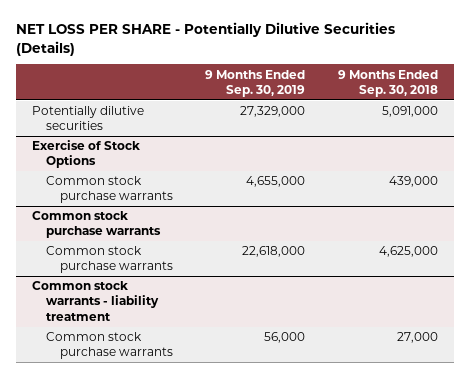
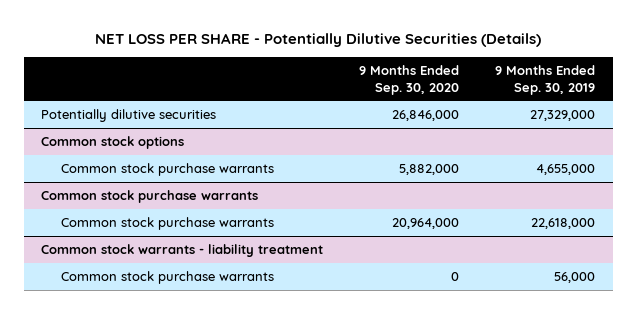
[337,69,438,97] 9 Months Ended Sep. 30, 2018 -> none
none -> [359,65,460,95] 9 Months Ended Sep. 30, 2020
[32,140,141,169] Exercise of Stock Options -> [41,136,185,150] Common stock options

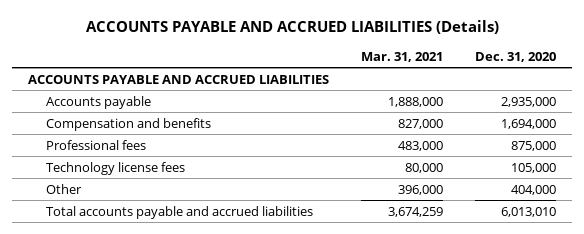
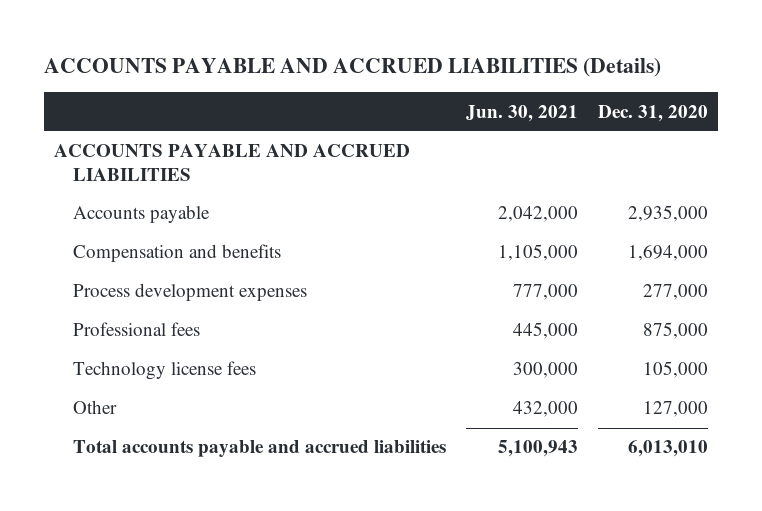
[360,51,443,62] Mar. 31, 2021 -> none
none -> [466,104,579,122] Jun. 30, 2021
none -> [73,283,308,302] Process development expenses
[510,184,556,195] 404,000 -> [643,401,709,418] 127,000

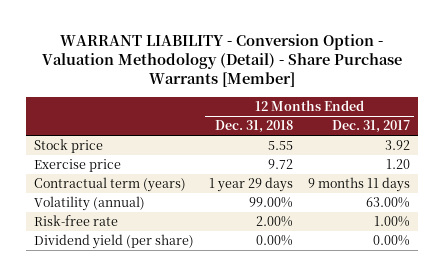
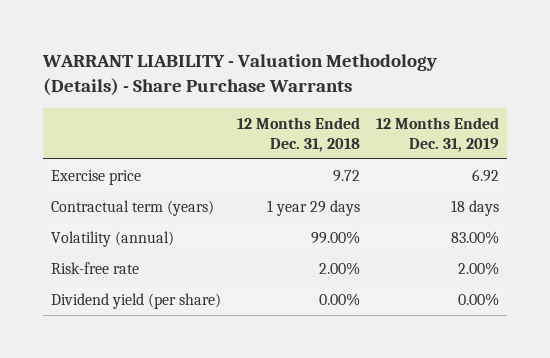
[42,33,403,88] WARRANT LIABILITY - Conversion Option - Valuation Methodology (Detail) - Share Purchase Warrants [Member] -> [41,54,437,96] WARRANT LIABILITY - Valuation Methodology (Details) - Share Purchase Warrants
[332,120,411,134] Dec. 31, 2017 -> none
none -> [376,116,500,152] 12 Months Ended Dec. 31, 2019
[33,139,103,154] Stock price -> none

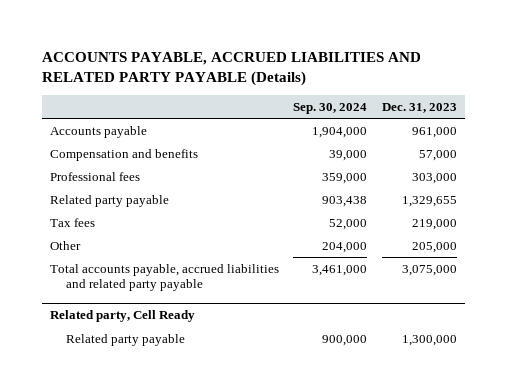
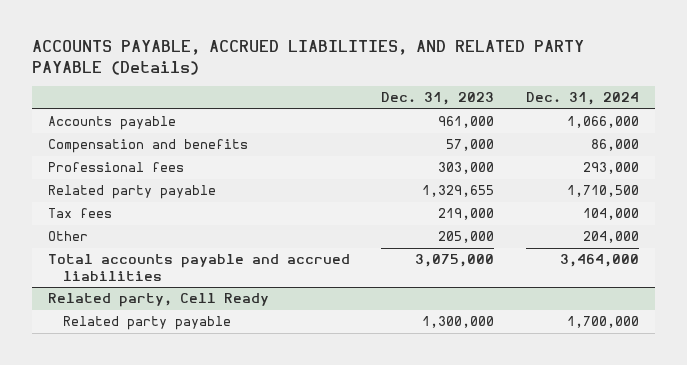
[42,52,422,87] ACCOUNTS PAYABLE, ACCRUED LIABILITIES AND RELATED PARTY PAYABLE (Details) -> [32,40,585,75] ACCOUNTS PAYABLE, ACCRUED LIABILITIES, AND RELATED PARTY PAYABLE (Details)
[293,102,368,114] Sep. 30, 2024 -> none
none -> [525,92,639,106] Dec. 31, 2024
[49,263,279,292] Total accounts payable, accrued liabilities and related party payable -> [47,254,350,281] Total accounts payable and accrued liabilities

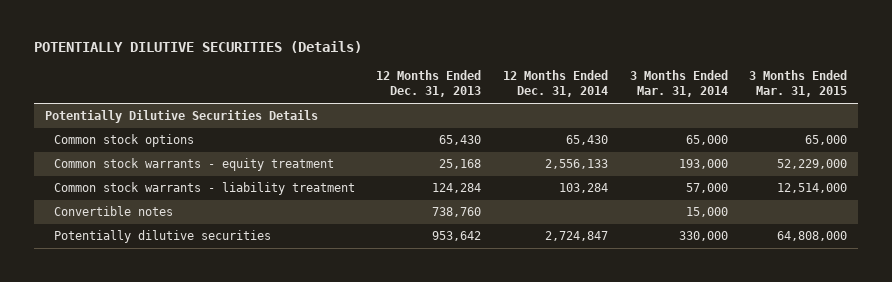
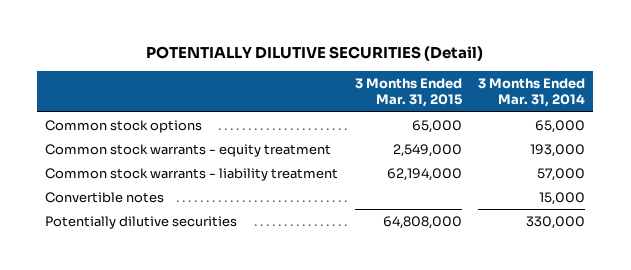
[34,41,363,54] POTENTIALLY DILUTIVE SECURITIES (Details) -> [146,45,484,61] POTENTIALLY DILUTIVE SECURITIES (Detail)
[376,70,482,98] 12 Months Ended Dec. 31, 2013 -> none
[502,70,608,98] 12 Months Ended Dec. 31, 2014 -> none
[45,110,319,124] Potentially Dilutive Securities Details -> none
[777,159,848,170] 52,229,000 -> [392,143,462,157] 2,549,000
[777,183,848,194] 12,514,000 -> [386,167,462,181] 62,194,000

